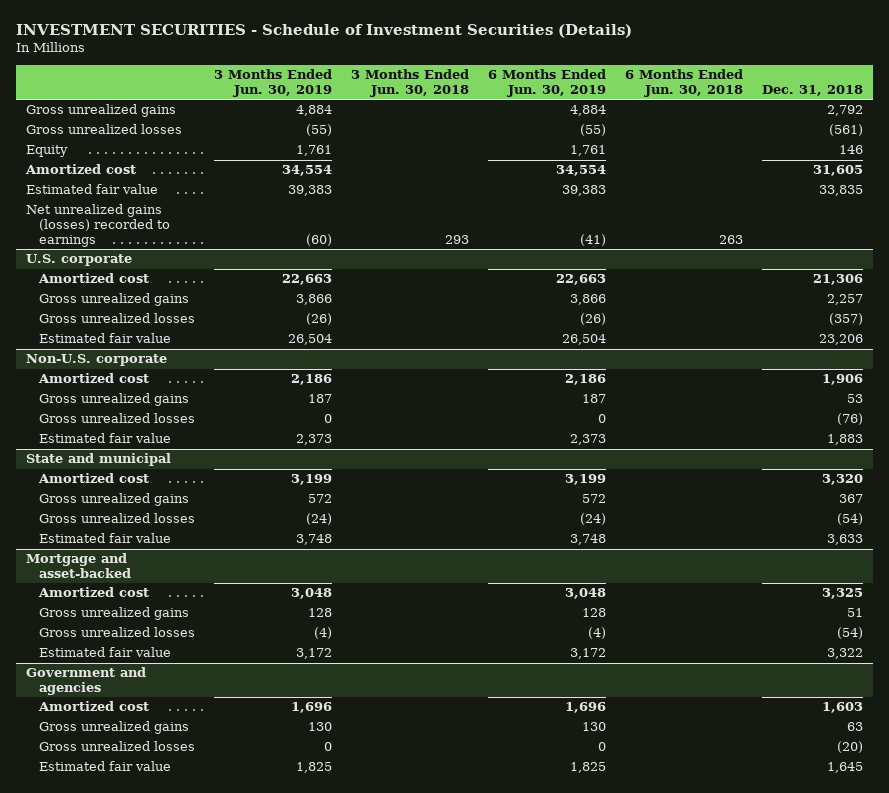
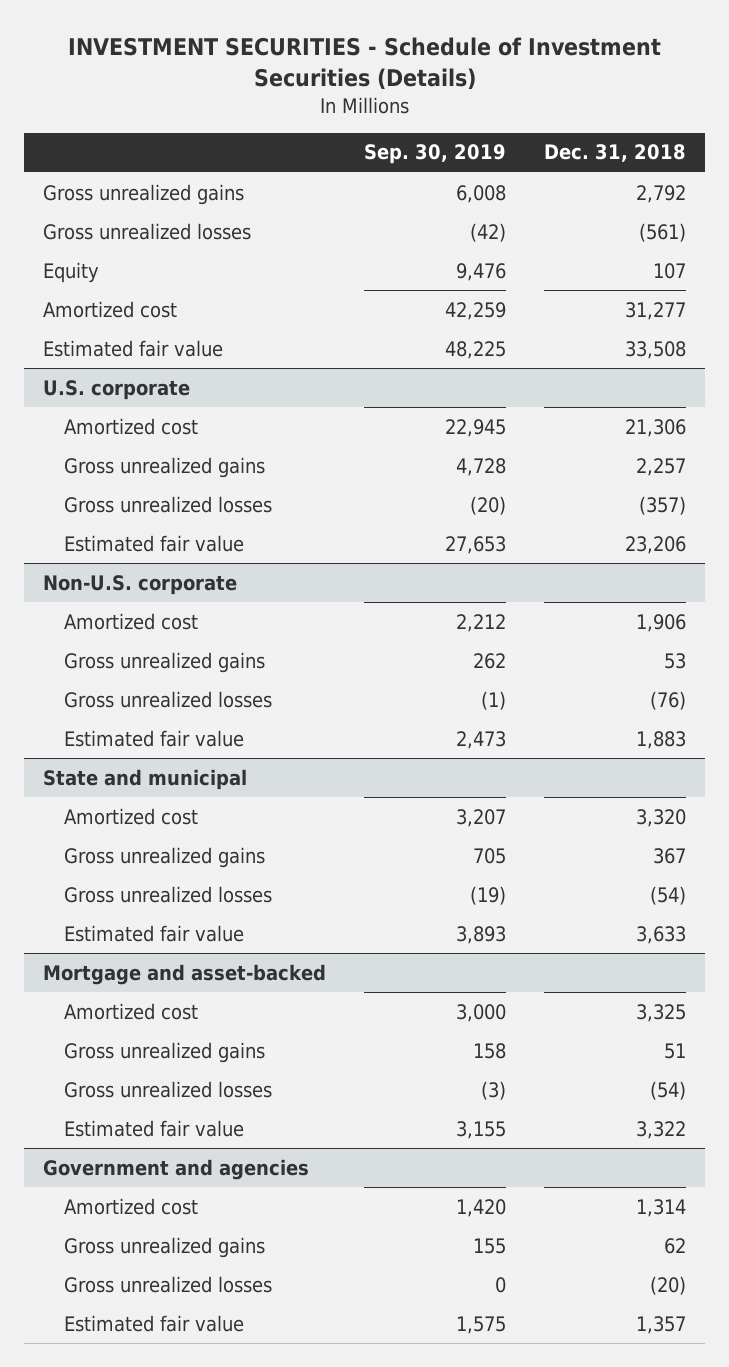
[214,69,333,97] 3 Months Ended Jun. 30, 2019 -> none
[351,69,470,97] 3 Months Ended Jun. 30, 2018 -> none
[488,69,607,97] 6 Months Ended Jun. 30, 2019 -> none
[625,69,744,97] 6 Months Ended Jun. 30, 2018 -> none
none -> [364,144,507,165] Sep. 30, 2019
[25,204,170,247] Net unrealized gains (losses) recorded to earnings -> none
[839,145,864,155] 146 -> [653,262,687,279] 107
[813,165,864,177] 31,605 -> [625,301,687,320] 31,277
[819,185,864,197] 33,835 -> [625,340,687,359] 33,508
[822,702,864,714] 1,603 -> [636,1198,687,1217] 1,314
[847,722,864,732] 63 -> [664,1237,687,1254] 62
[827,762,864,774] 1,645 -> [636,1315,687,1334] 1,357

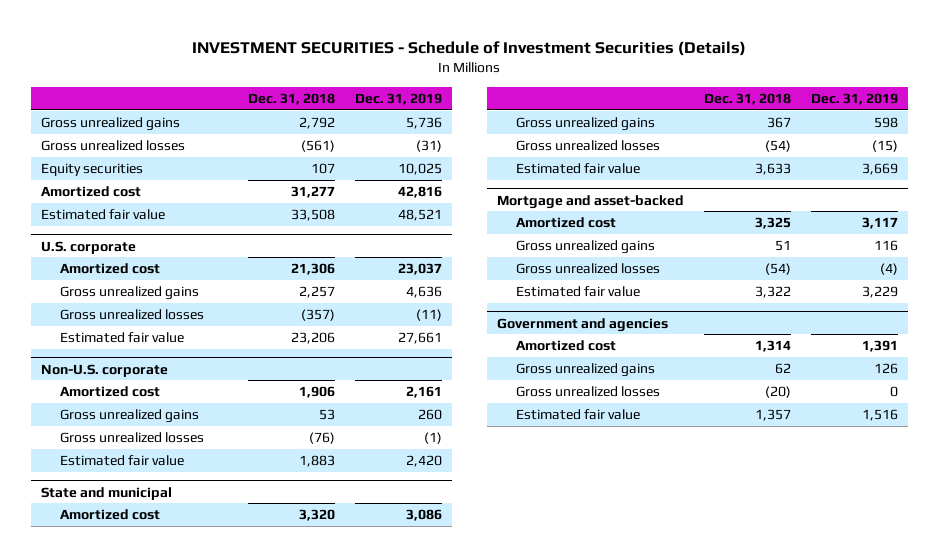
[364,144,507,165] Sep. 30, 2019 -> none
none -> [354,92,442,105] Dec. 31, 2019
[42,261,99,283] Equity -> [41,163,144,177] Equity securities

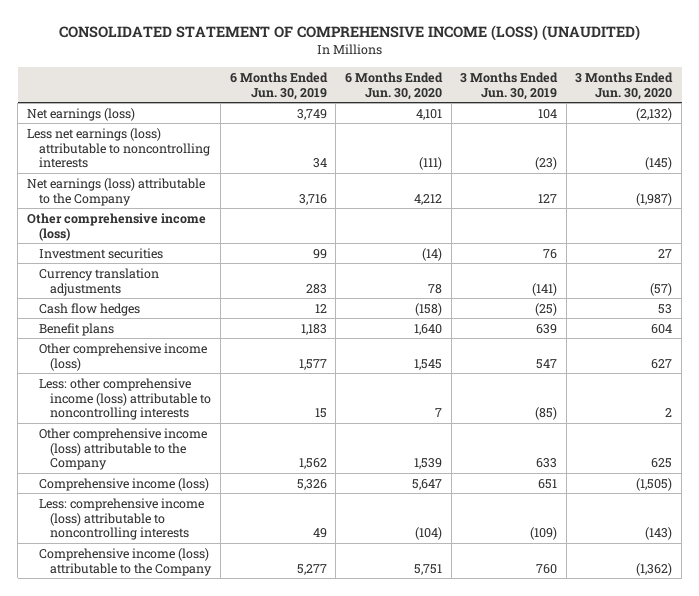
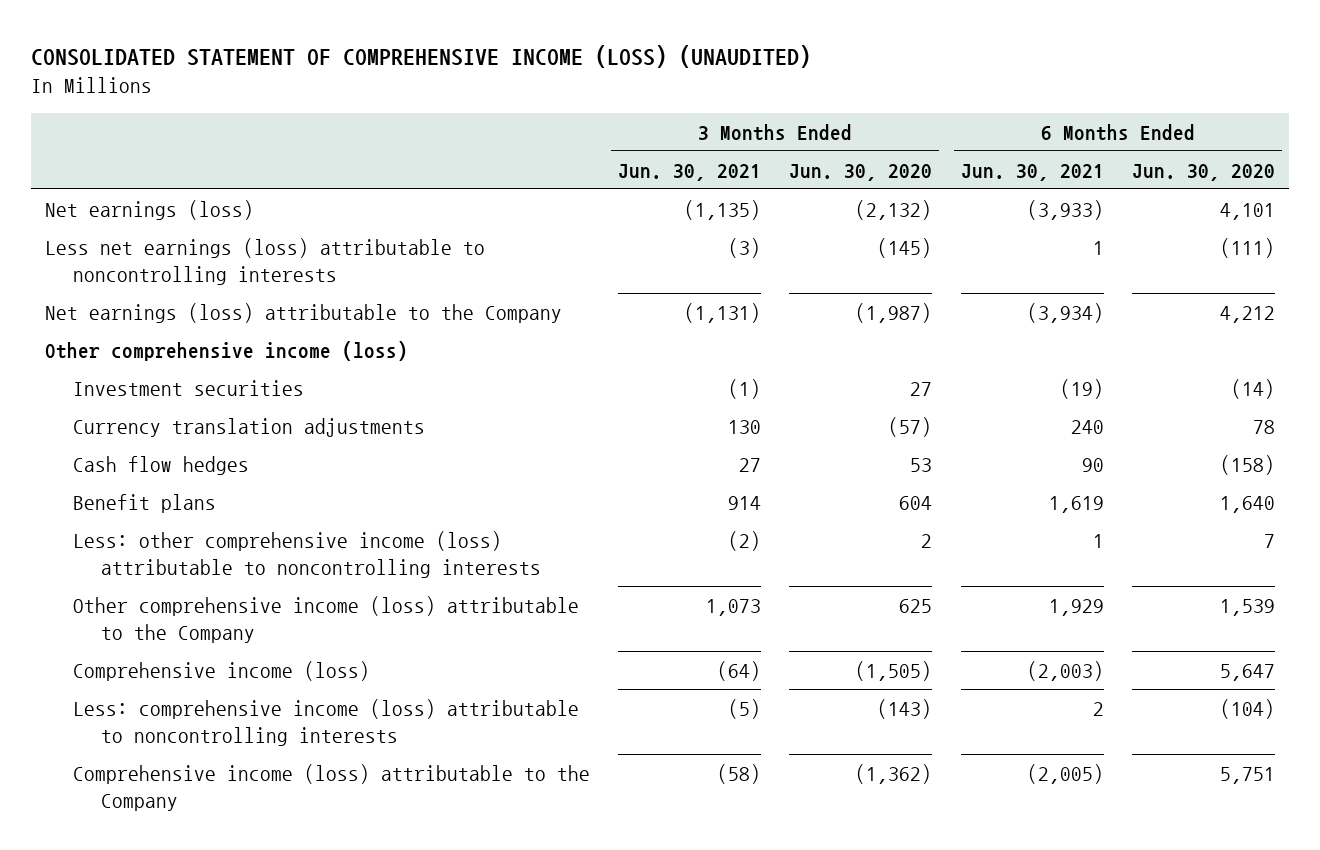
[229,71,328,100] 6 Months Ended Jun. 30, 2019 -> none
[460,71,559,100] 3 Months Ended Jun. 30, 2019 -> none
none -> [618,163,762,181] Jun. 30, 2021
none -> [960,163,1104,181] Jun. 30, 2021
[38,342,207,371] Other comprehensive income (loss) -> none

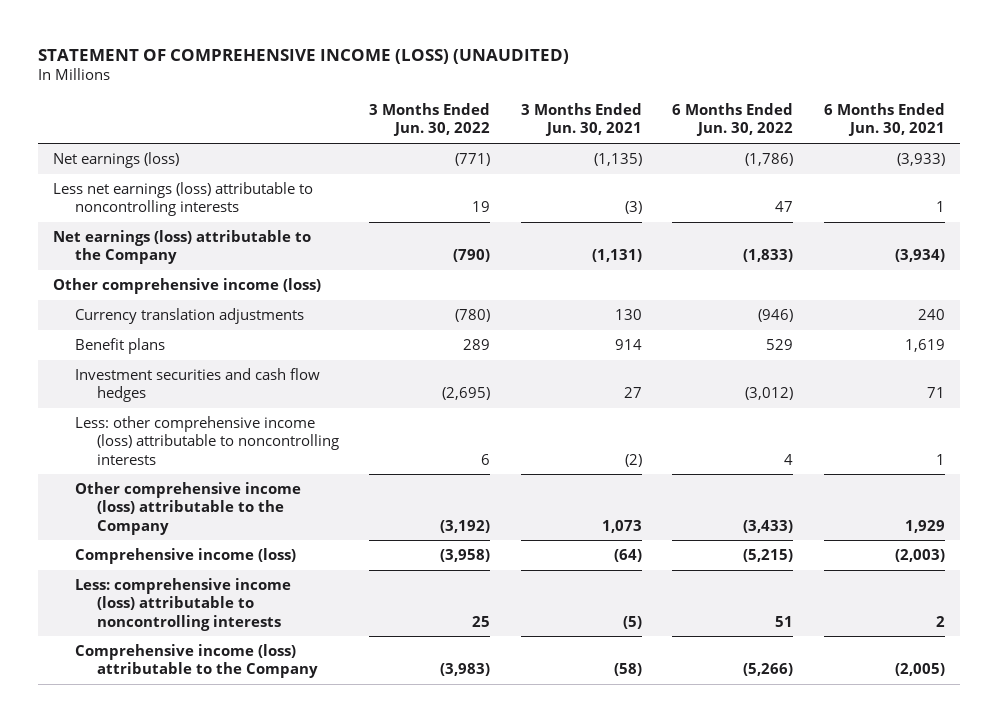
[31,44,812,68] CONSOLIDATED STATEMENT OF COMPREHENSIVE INCOME (LOSS) (UNAUDITED) -> [37,48,569,64] STATEMENT OF COMPREHENSIVE INCOME (LOSS) (UNAUDITED)
[789,163,933,181] Jun. 30, 2020 -> none
[1131,163,1275,181] Jun. 30, 2020 -> none
none -> [369,103,491,137] 3 Months Ended Jun. 30, 2022
none -> [672,103,794,137] 6 Months Ended Jun. 30, 2022
[72,379,304,396] Investment securities -> none
[72,455,249,475] Cash flow hedges -> none
none -> [74,368,320,403] Investment securities and cash flow hedges

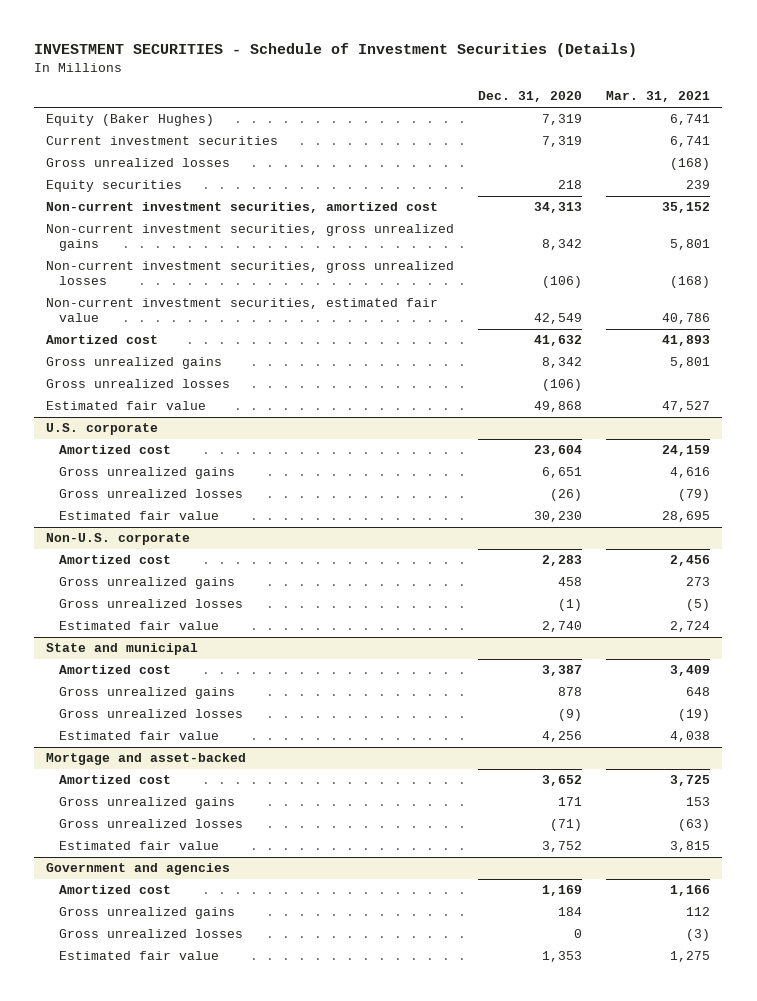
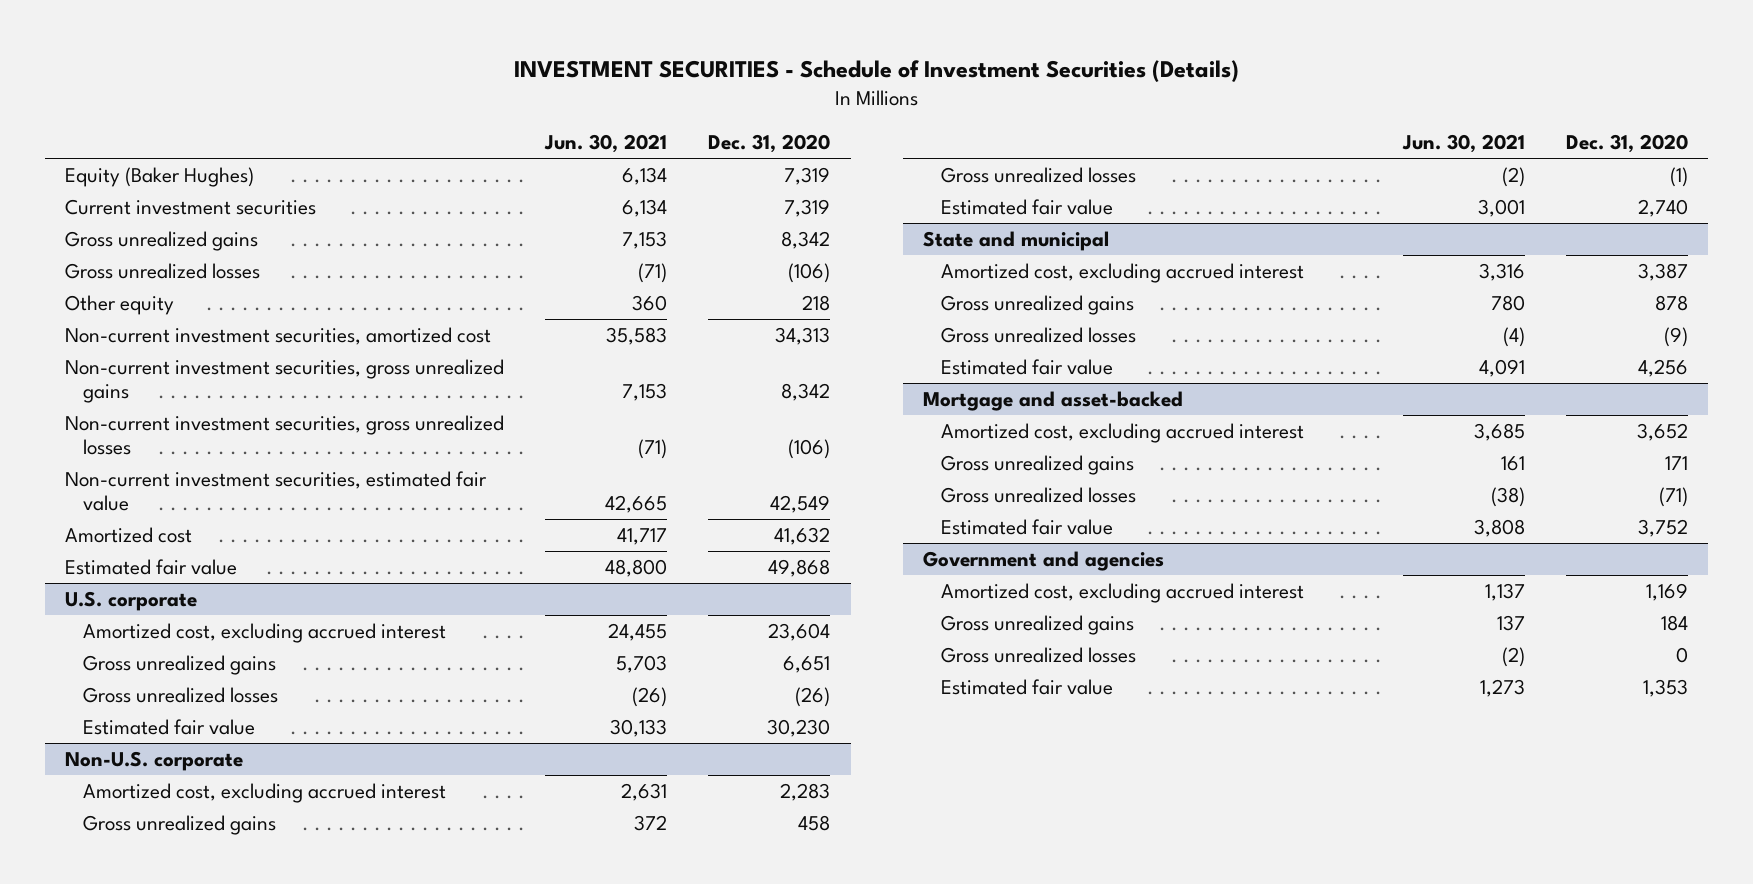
[606,91,711,103] Mar. 31, 2021 -> none
none -> [544,133,668,153] Jun. 30, 2021
[46,158,231,168] Gross unrealized losses -> none
[46,357,223,370] Gross unrealized gains -> [65,230,259,251] Gross unrealized gains
[46,379,231,389] Gross unrealized losses -> [65,262,261,279] Gross unrealized losses
[46,180,183,193] Equity securities -> [65,294,175,315] Other equity
[59,445,172,455] Amortized cost -> [82,622,446,643] Amortized cost, excluding accrued interest
[59,555,172,565] Amortized cost -> [82,782,446,803] Amortized cost, excluding accrued interest
[59,665,172,675] Amortized cost -> [940,262,1304,283] Amortized cost, excluding accrued interest
[59,775,172,785] Amortized cost -> [940,422,1304,443] Amortized cost, excluding accrued interest
[59,885,172,895] Amortized cost -> [940,582,1304,603] Amortized cost, excluding accrued interest

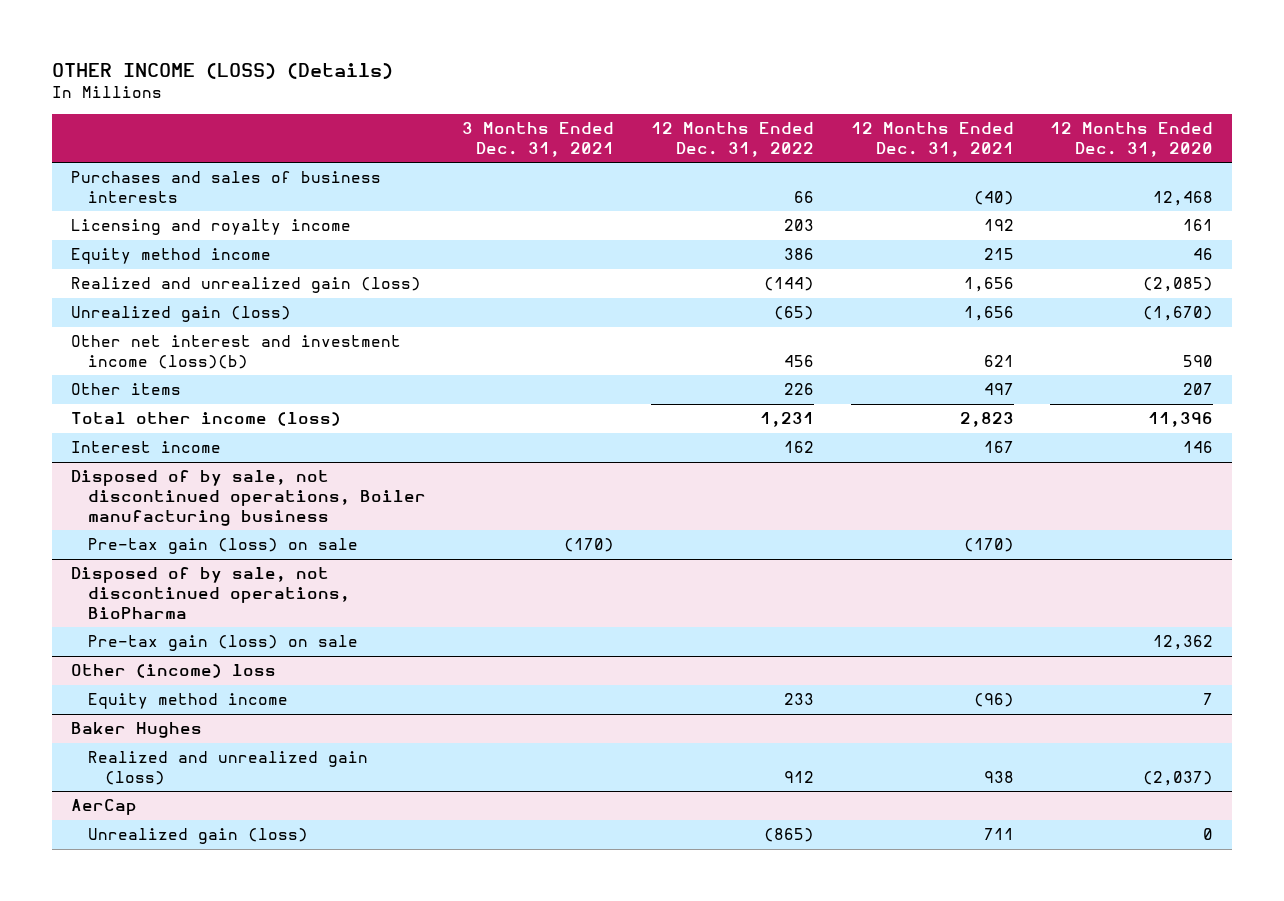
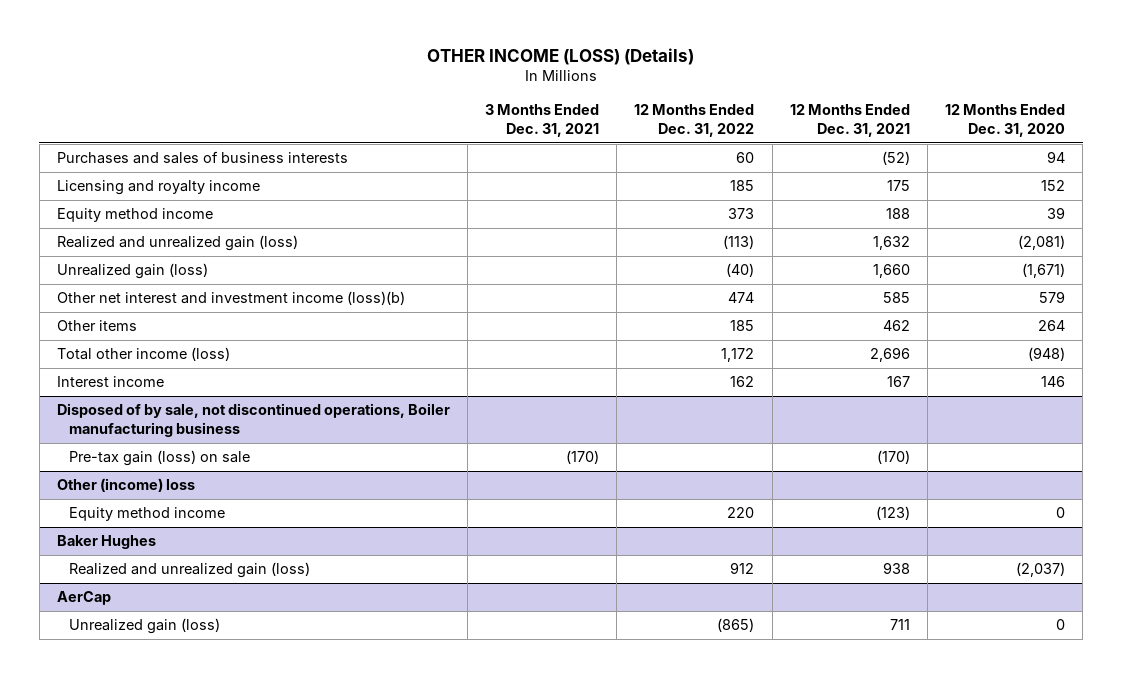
[794,191,815,204] 66 -> [736,152,755,164] 60
[973,191,1014,206] (40) -> [881,151,910,166] (52)
[1153,191,1214,207] 12,468 -> [1046,151,1065,164] 94
[784,219,815,232] 203 -> [730,180,755,192] 185
[983,219,1014,232] 192 -> [886,180,910,192] 175
[1183,219,1214,232] 161 -> [1040,180,1065,192] 152
[784,248,815,261] 386 -> [728,208,755,220] 373
[983,248,1014,261] 215 -> [885,208,910,220] 188
[1193,248,1214,261] 46 -> [1046,207,1065,220] 39
[764,277,815,292] (144) -> [723,235,755,250] (113)
[963,277,1014,293] 1,656 -> [872,236,910,251] 1,632
[1143,277,1214,293] (2,085) -> [1017,235,1065,251] (2,081)
[774,306,815,321] (65) -> [726,263,755,278] (40)
[963,306,1014,322] 1,656 -> [872,264,910,279] 1,660
[1143,306,1214,322] (1,670) -> [1021,263,1065,279] (1,671)
[784,355,815,368] 456 -> [728,292,755,304] 474
[983,355,1014,368] 621 -> [882,292,910,304] 585
[1183,355,1214,368] 590 -> [1038,291,1065,304] 579
[784,383,815,396] 226 -> [730,320,755,332] 185
[983,383,1014,396] 497 -> [882,320,910,332] 462
[1183,383,1214,396] 207 -> [1037,320,1065,332] 264
[760,412,815,428] 1,231 -> [721,348,755,363] 1,172
[959,412,1014,428] 2,823 -> [869,347,910,363] 2,696
[1148,412,1214,428] 11,396 -> [1027,347,1065,362] (948)
[70,567,350,620] Disposed of by sale, not discontinued operations, BioPharma -> none
[87,635,358,652] Pre-tax gain (loss) on sale -> none
[784,693,815,706] 233 -> [727,507,755,519] 220
[973,693,1014,708] (96) -> [875,506,910,521] (123)
[1203,693,1214,706] 7 -> [1055,507,1065,519] 0

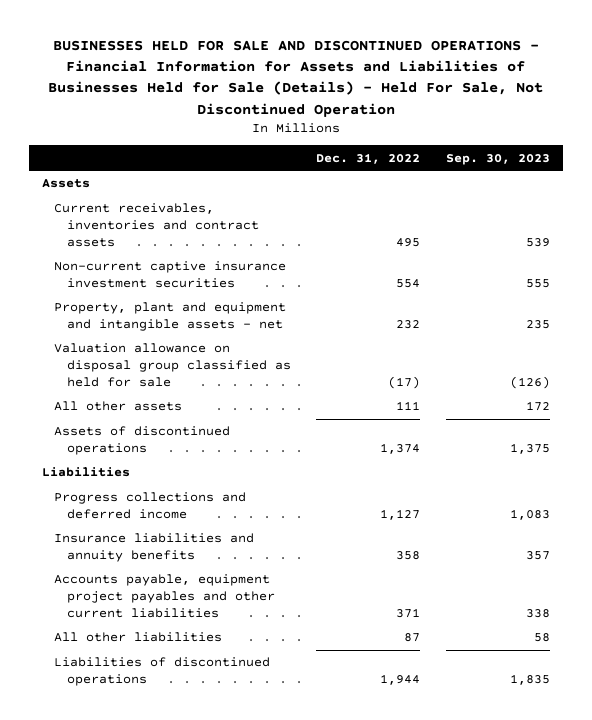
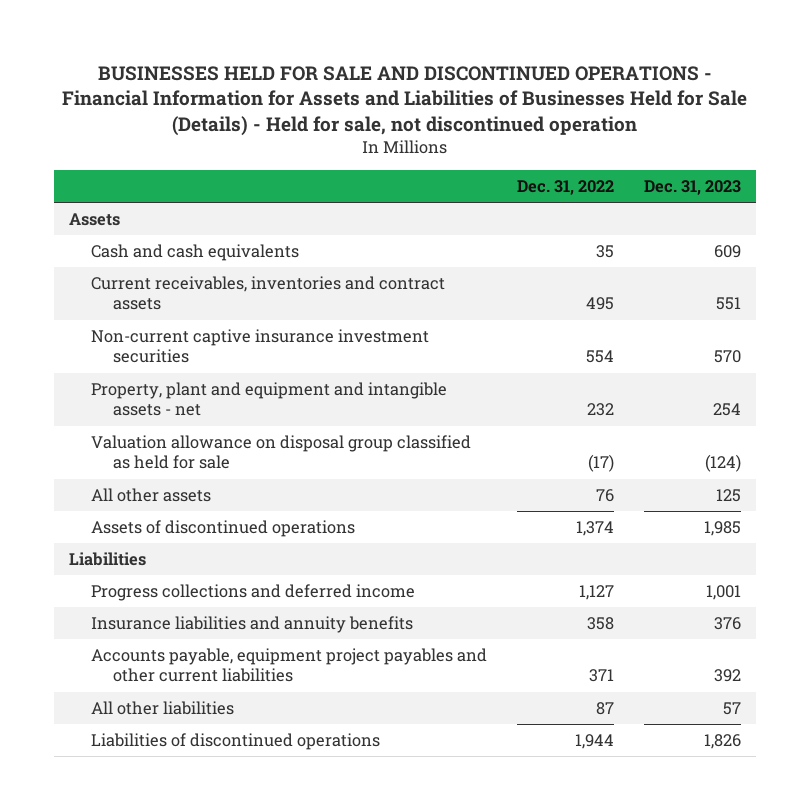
[48,40,544,117] BUSINESSES HELD FOR SALE AND DISCONTINUED OPERATIONS - Financial Information for Assets and Liabilities of Businesses Held for Sale (Details) - Held For Sale, Not Discontinued Operation -> [61,65,747,137] BUSINESSES HELD FOR SALE AND DISCONTINUED OPERATIONS - Financial Information for Assets and Liabilities of Businesses Held for Sale (Details) - Held for sale, not discontinued operation
[446,153,551,165] Sep. 30, 2023 -> none
none -> [643,180,741,196] Dec. 31, 2023
none -> [91,244,300,262] Cash and cash equivalents
[396,401,421,411] 111 -> [595,489,614,503] 76

